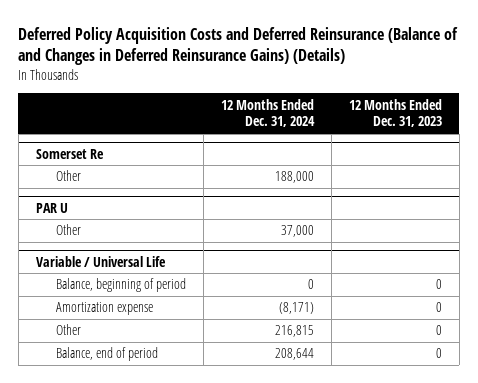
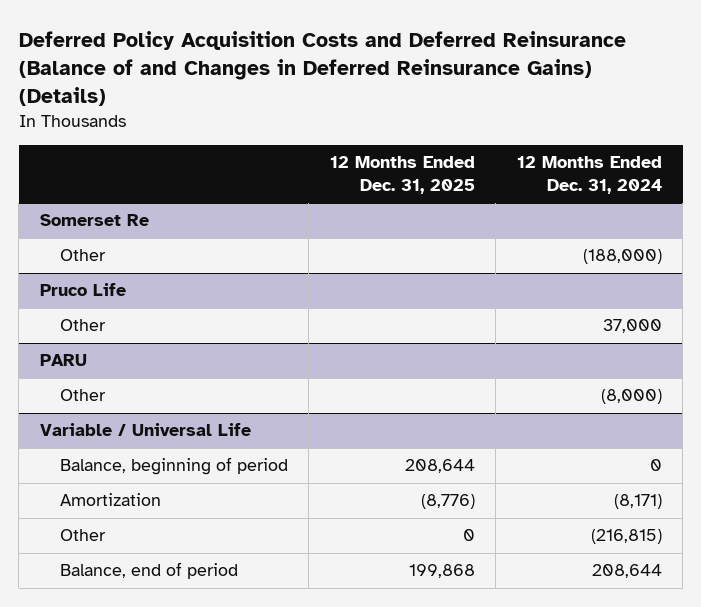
[348,98,442,128] 12 Months Ended Dec. 31, 2023 -> none
none -> [329,156,475,194] 12 Months Ended Dec. 31, 2025
[35,202,68,213] PAR U -> none
[274,171,314,184] 188,000 -> [582,249,662,265] (188,000)
none -> [39,283,126,297] Pruco Life
none -> [39,354,87,367] PARU
none -> [59,389,106,402] Other
[55,302,153,316] Amortization expense -> [59,493,161,507] Amortization
[274,325,314,338] 216,815 -> [590,529,662,545] (216,815)

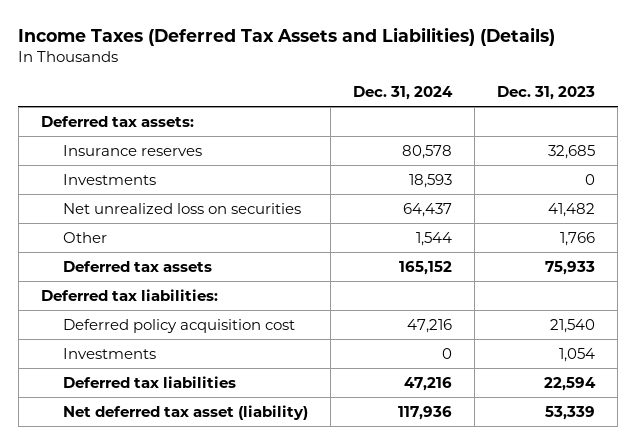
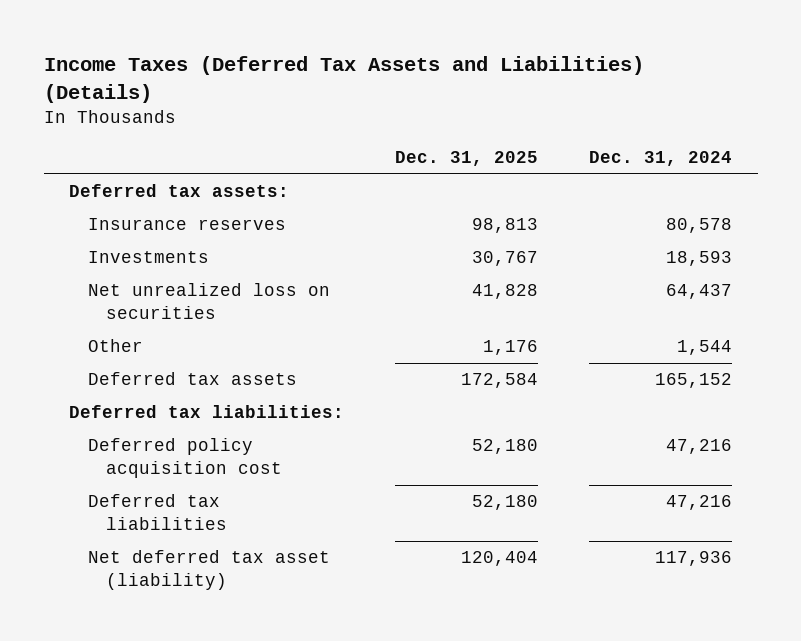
[497,86,596,101] Dec. 31, 2023 -> none
none -> [395,150,539,166] Dec. 31, 2025
[62,347,156,359] Investments -> none

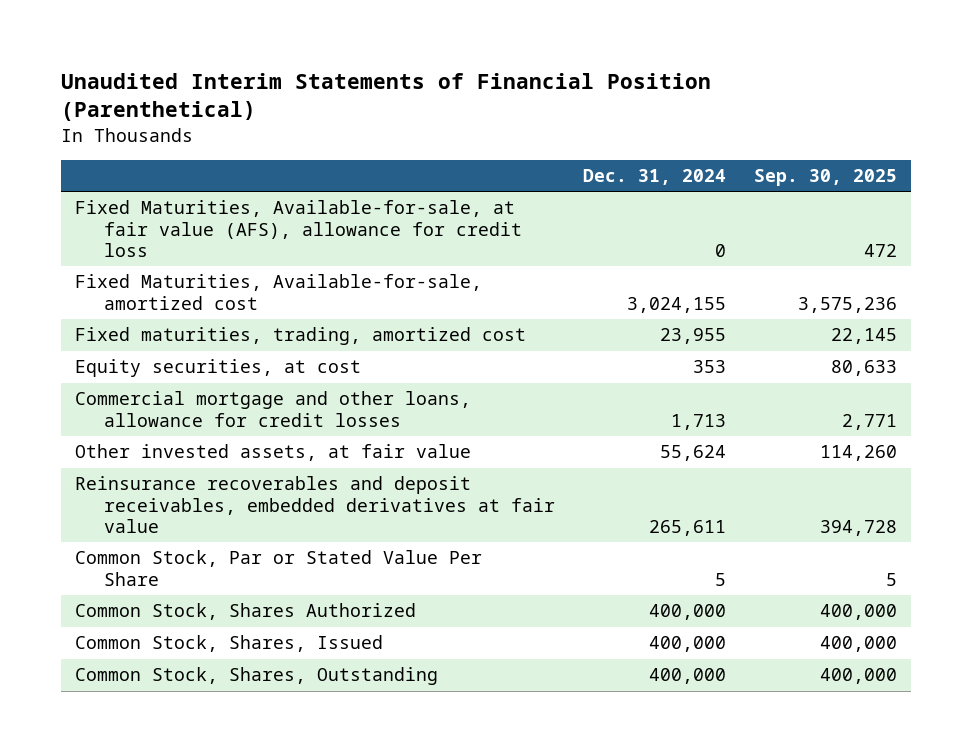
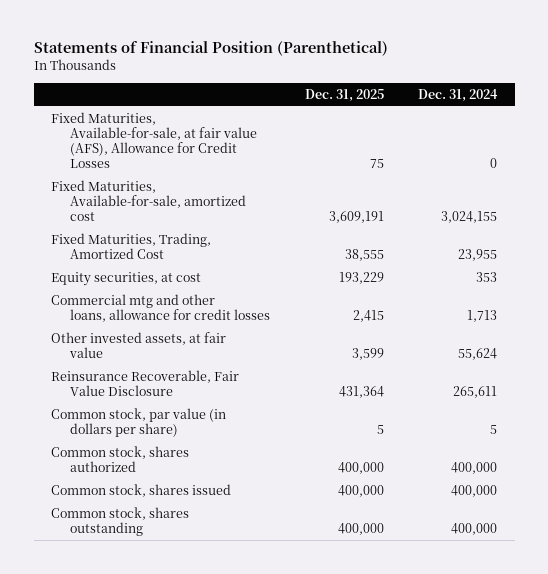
[61,73,712,122] Unaudited Interim Statements of Financial Position (Parenthetical) -> [33,41,388,57] Statements of Financial Position (Parenthetical)
[754,169,898,187] Sep. 30, 2025 -> none
none -> [304,88,384,102] Dec. 31, 2025
[75,200,522,257] Fixed Maturities, Available-for-sale, at fair value (AFS), allowance for credit loss -> [51,112,257,168] Fixed Maturities, Available-for-sale, at fair value (AFS), Allowance for Credit Losses
[75,327,527,346] Fixed maturities, trading, amortized cost -> [51,233,212,260] Fixed Maturities, Trading, Amortized Cost
[75,391,472,427] Commercial mortgage and other loans, allowance for credit losses -> [51,294,270,323] Commercial mtg and other loans, allowance for credit losses
[75,476,555,533] Reinsurance recoverables and deposit receivables, embedded derivatives at fair value -> [51,370,240,397] Reinsurance Recoverable, Fair Value Disclosure
[75,550,483,586] Common Stock, Par or Stated Value Per Share -> [51,408,227,438] Common stock, par value (in dollars per share)
[75,603,417,621] Common Stock, Shares Authorized -> [51,446,190,473] Common stock, shares authorized
[75,635,384,653] Common Stock, Shares, Issued -> [51,484,232,498] Common stock, shares issued
[75,667,439,686] Common Stock, Shares, Outstanding -> [51,507,190,537] Common stock, shares outstanding

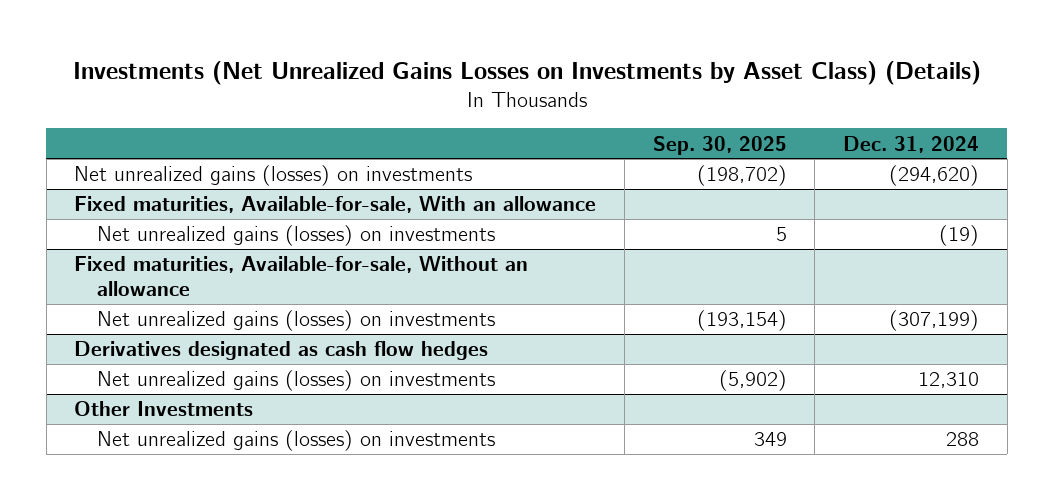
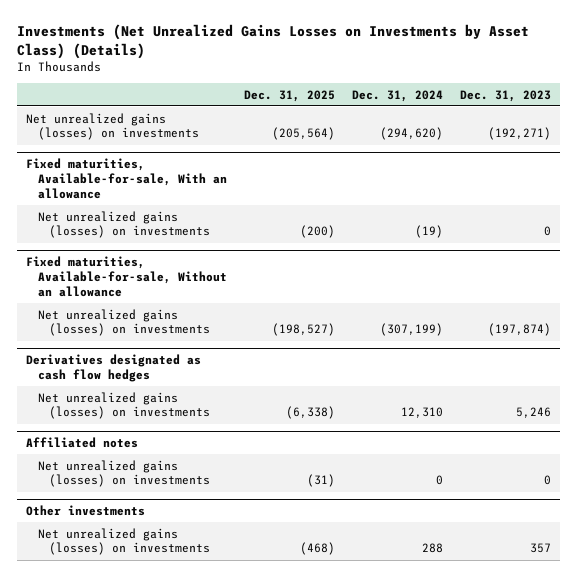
[652,135,787,155] Sep. 30, 2025 -> none
none -> [243,89,335,102] Dec. 31, 2025
none -> [460,89,552,102] Dec. 31, 2023
none -> [25,436,138,448] Affiliated notes
none -> [37,459,211,488] Net unrealized gains (losses) on investments
[74,401,254,417] Other Investments -> [25,504,145,516] Other investments

